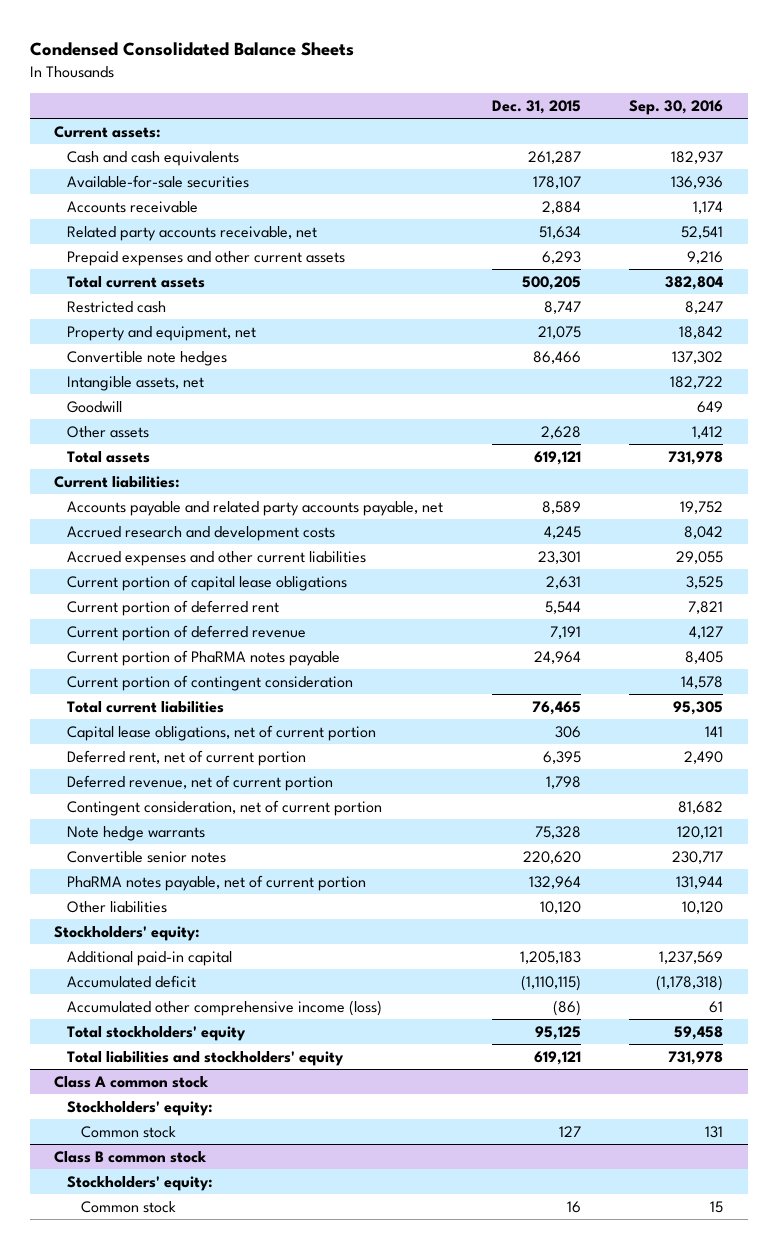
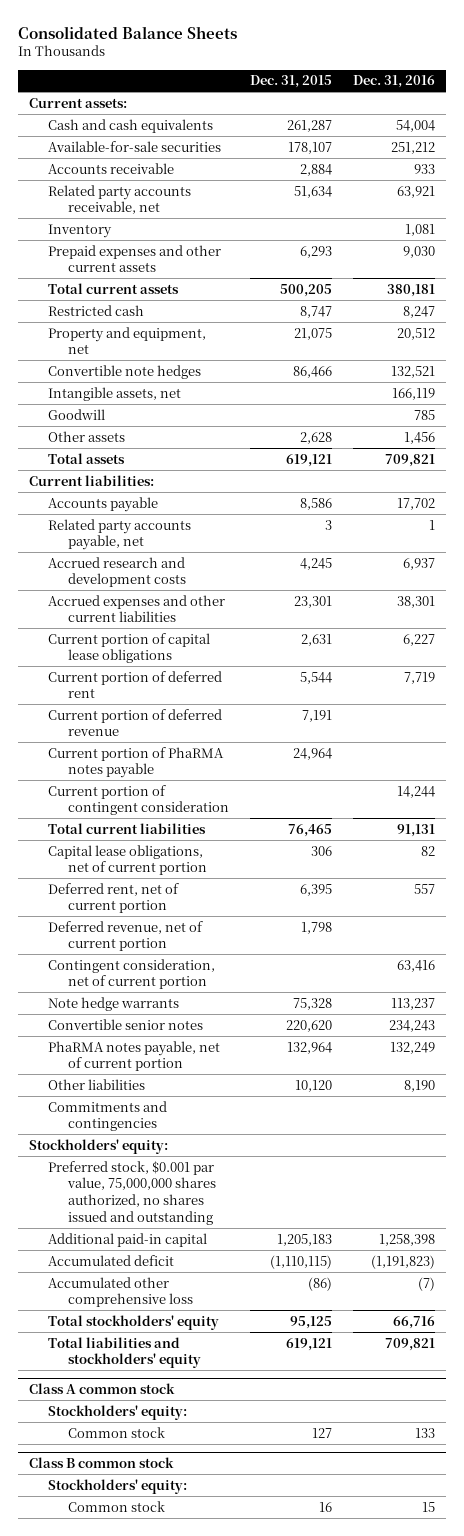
[29,41,354,56] Condensed Consolidated Balance Sheets -> [18,25,238,39] Consolidated Balance Sheets
[629,99,724,115] Sep. 30, 2016 -> none
none -> [353,75,436,89] Dec. 31, 2016
none -> [48,223,113,238] Inventory
[67,500,444,516] Accounts payable and related party accounts payable, net -> [48,496,159,512] Accounts payable
[541,500,581,514] 8,589 -> [299,497,332,510] 8,586
none -> [48,518,192,551] Related party accounts payable, net
none -> [48,1100,168,1132] Commitments and contingencies
none -> [48,1160,216,1225] Preferred stock, $0.001 par value, 75,000,000 shares authorized, no shares issued and outstanding
[67,999,383,1016] Accumulated other comprehensive income (loss) -> [48,1276,193,1308] Accumulated other comprehensive loss

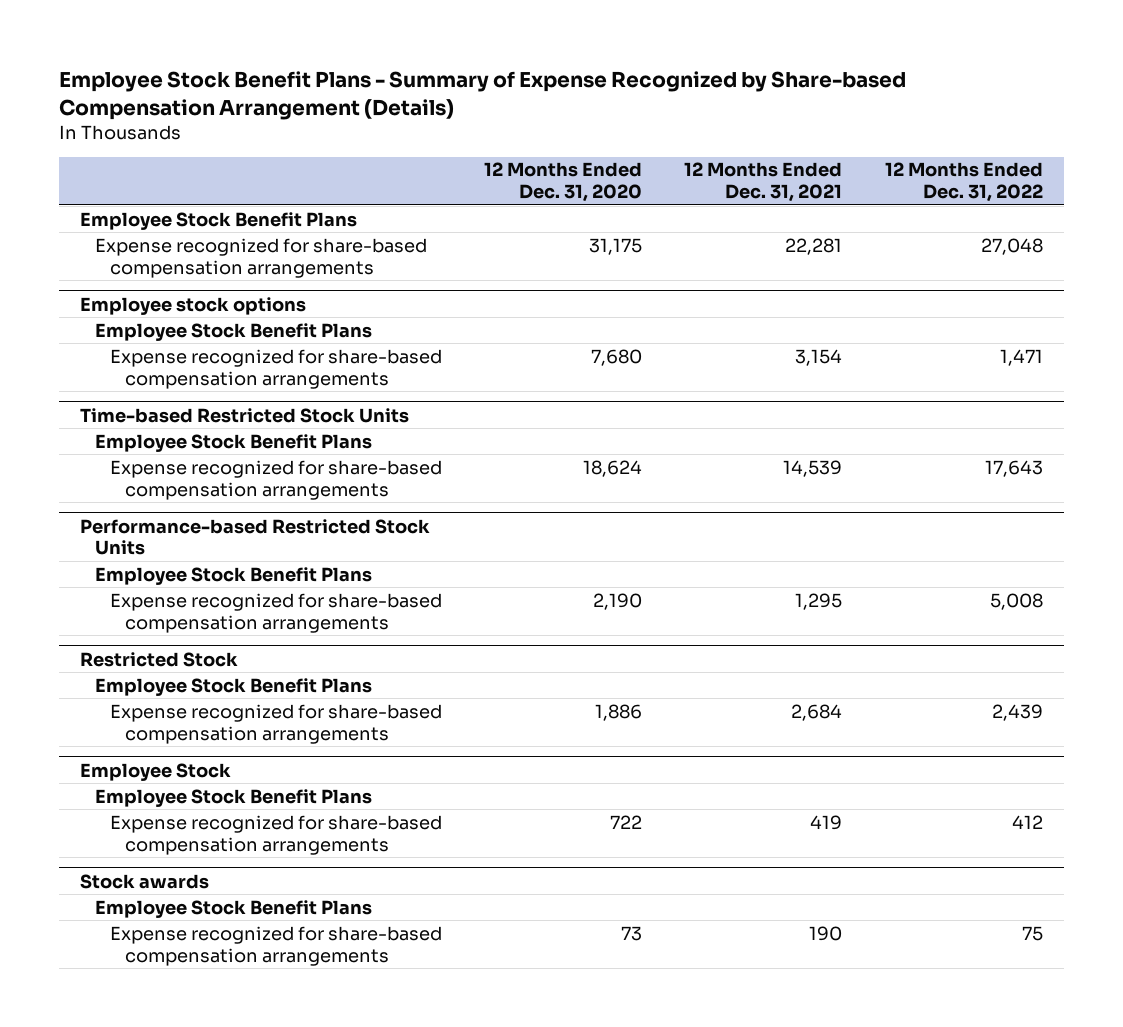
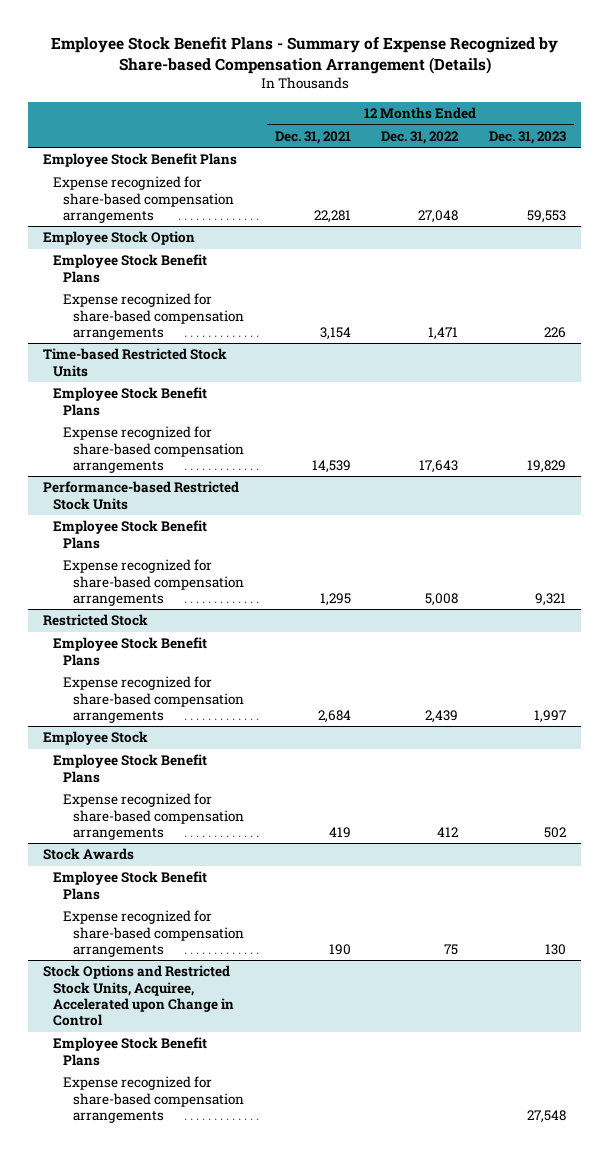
[484,162,643,203] 12 Months Ended Dec. 31, 2020 -> none
none -> [489,130,567,144] Dec. 31, 2023
[79,296,306,315] Employee stock options -> [43,231,196,246] Employee Stock Option
[79,873,209,889] Stock awards -> [43,848,135,861] Stock Awards
none -> [43,965,235,1027] Stock Options and Restricted Stock Units, Acquiree, Accelerated upon Change in Control
none -> [53,1037,208,1066] Employee Stock Benefit Plans
none -> [63,1076,245,1124] Expense recognized for share-based compensation arrangements

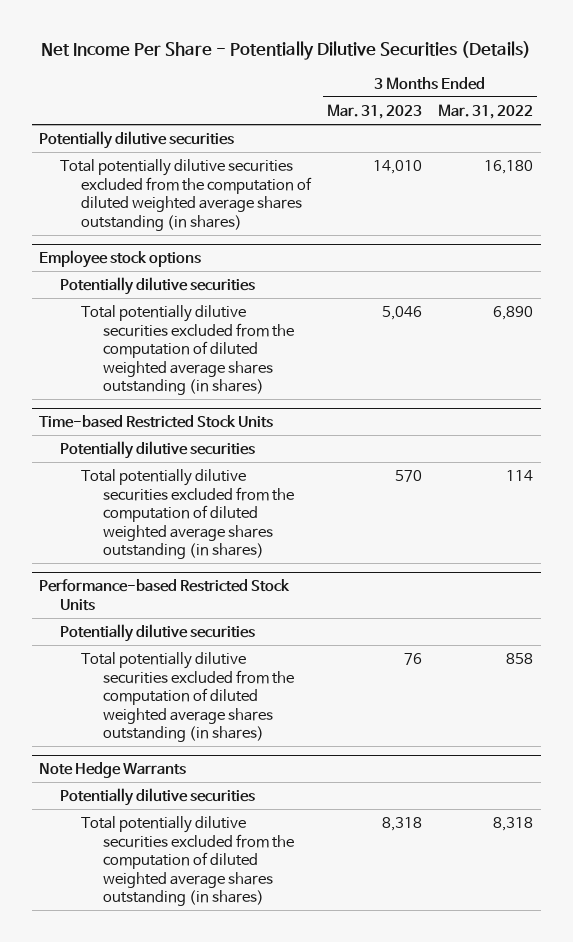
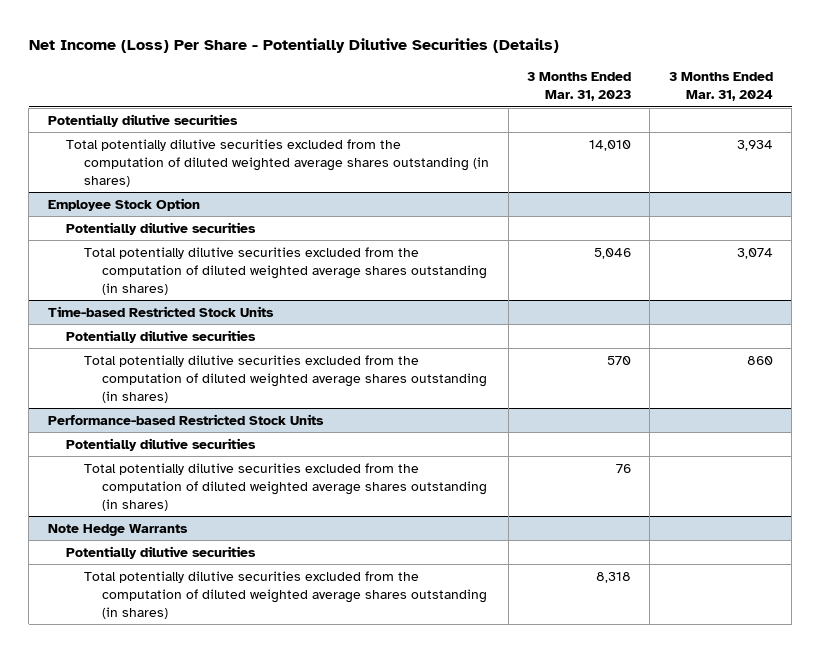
[41,40,532,60] Net Income Per Share - Potentially Dilutive Securities (Details) -> [28,38,559,54] Net Income (Loss) Per Share - Potentially Dilutive Securities (Details)
[438,103,534,119] Mar. 31, 2022 -> none
none -> [668,72,773,102] 3 Months Ended Mar. 31, 2024
[39,250,202,269] Employee stock options -> [47,197,200,211] Employee Stock Option

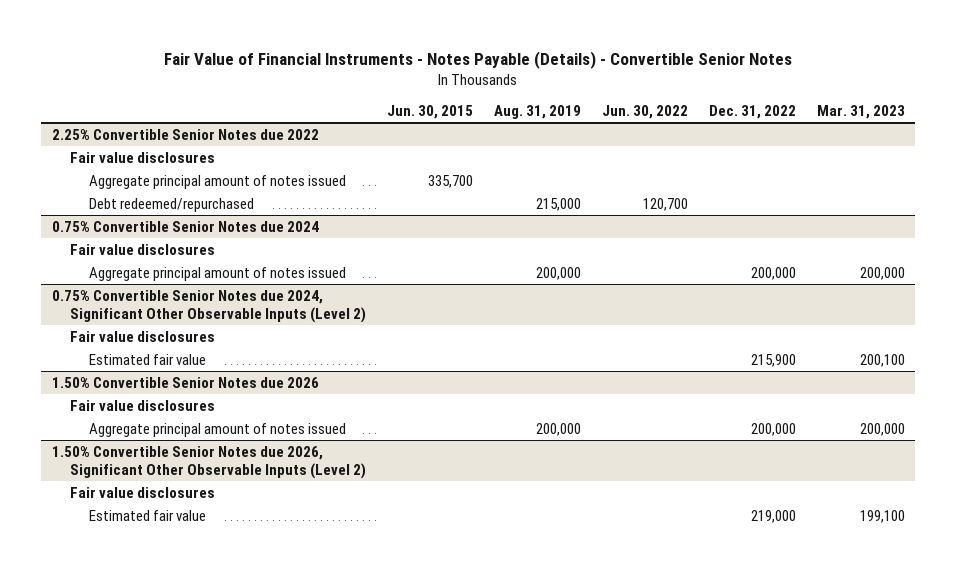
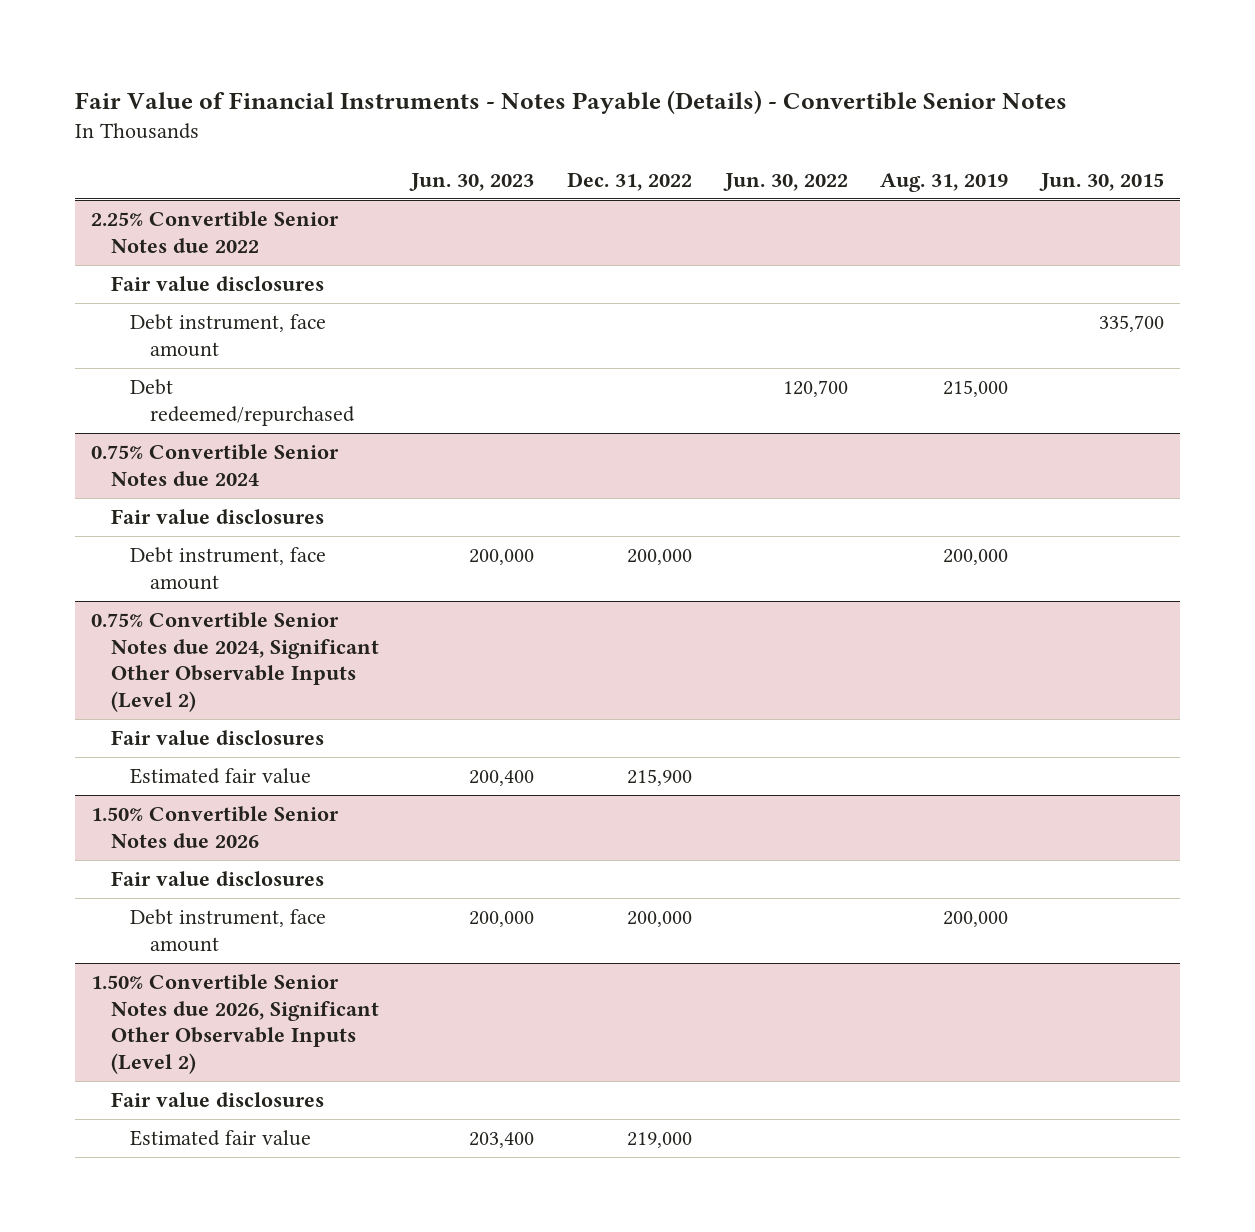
[816,105,905,120] Mar. 31, 2023 -> none
none -> [409,172,535,191] Jun. 30, 2023
[88,174,346,189] Aggregate principal amount of notes issued -> [130,314,327,357] Debt instrument, face amount
[88,266,346,281] Aggregate principal amount of notes issued -> [130,547,327,590] Debt instrument, face amount
[88,422,346,437] Aggregate principal amount of notes issued -> [130,909,327,952] Debt instrument, face amount

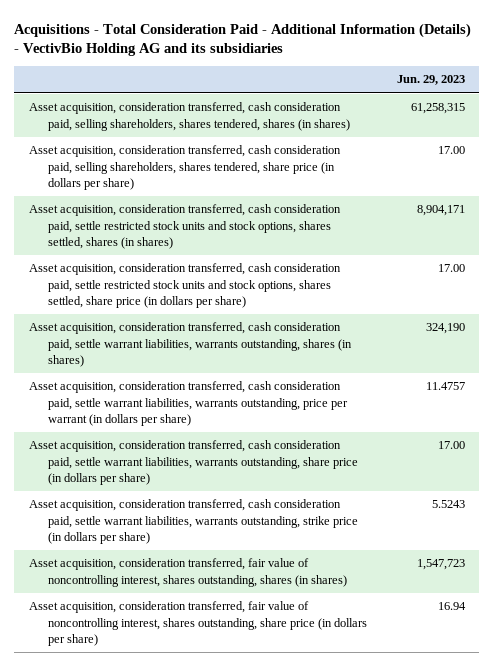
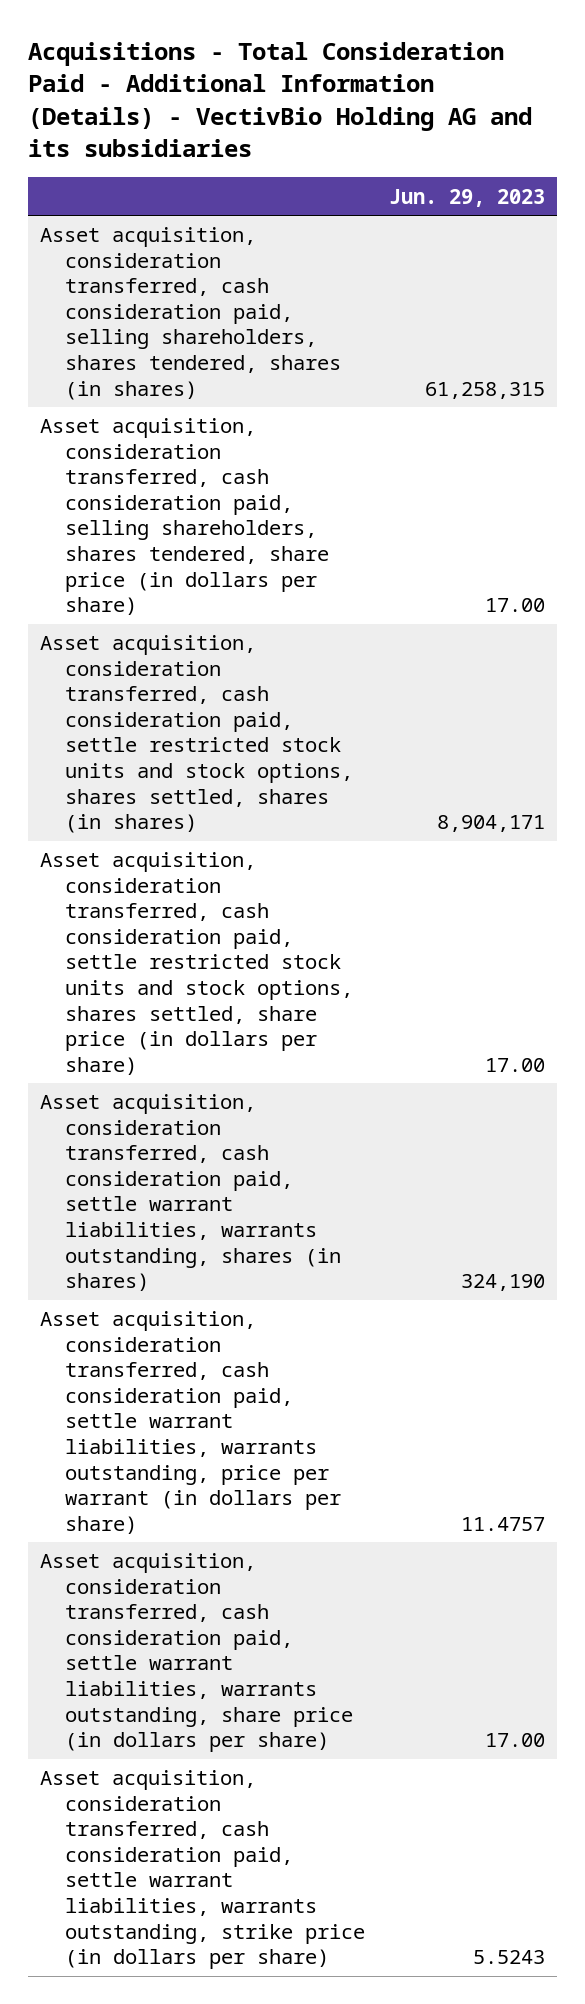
[28,558,348,587] Asset acquisition, consideration transferred, fair value of noncontrolling interest, shares outstanding, shares (in shares) -> none
[28,601,368,647] Asset acquisition, consideration transferred, fair value of noncontrolling interest, shares outstanding, share price (in dollars per share) -> none

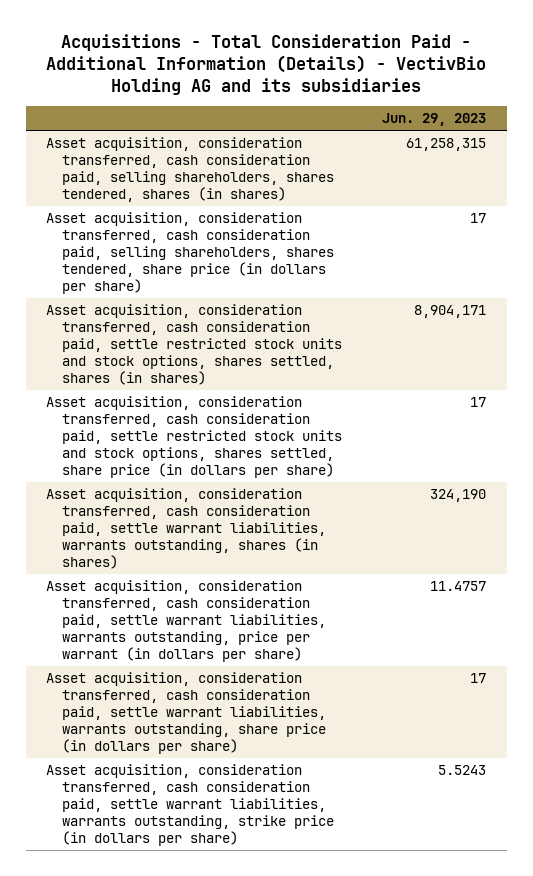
[484,598,545,613] 17.00 -> [470,213,487,224] 17
[484,1057,545,1072] 17.00 -> [470,397,487,408] 17
[484,1733,545,1748] 17.00 -> [470,673,487,684] 17

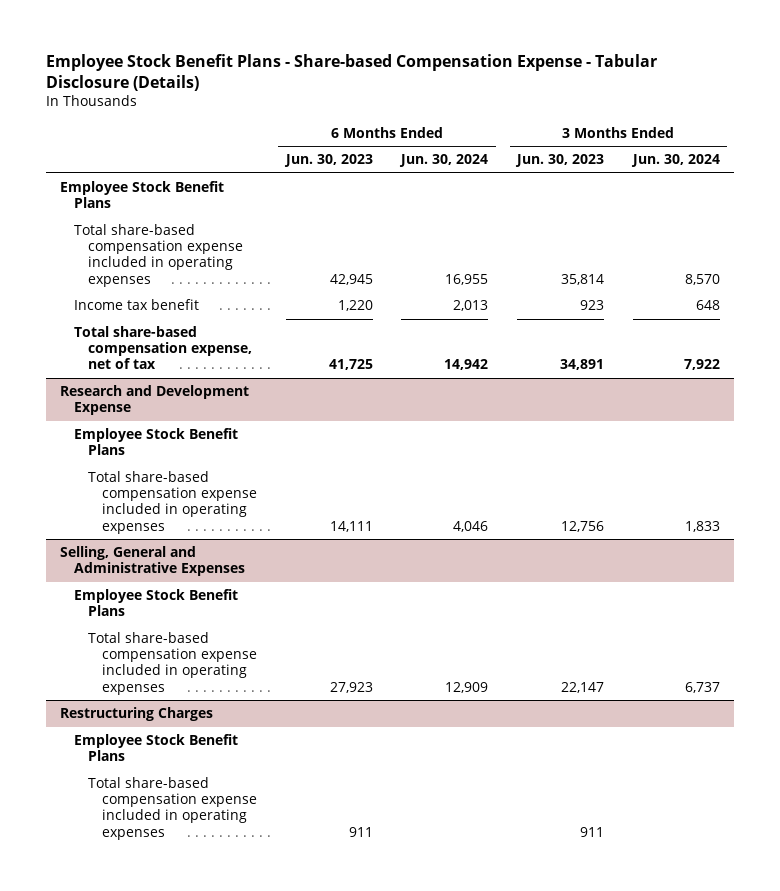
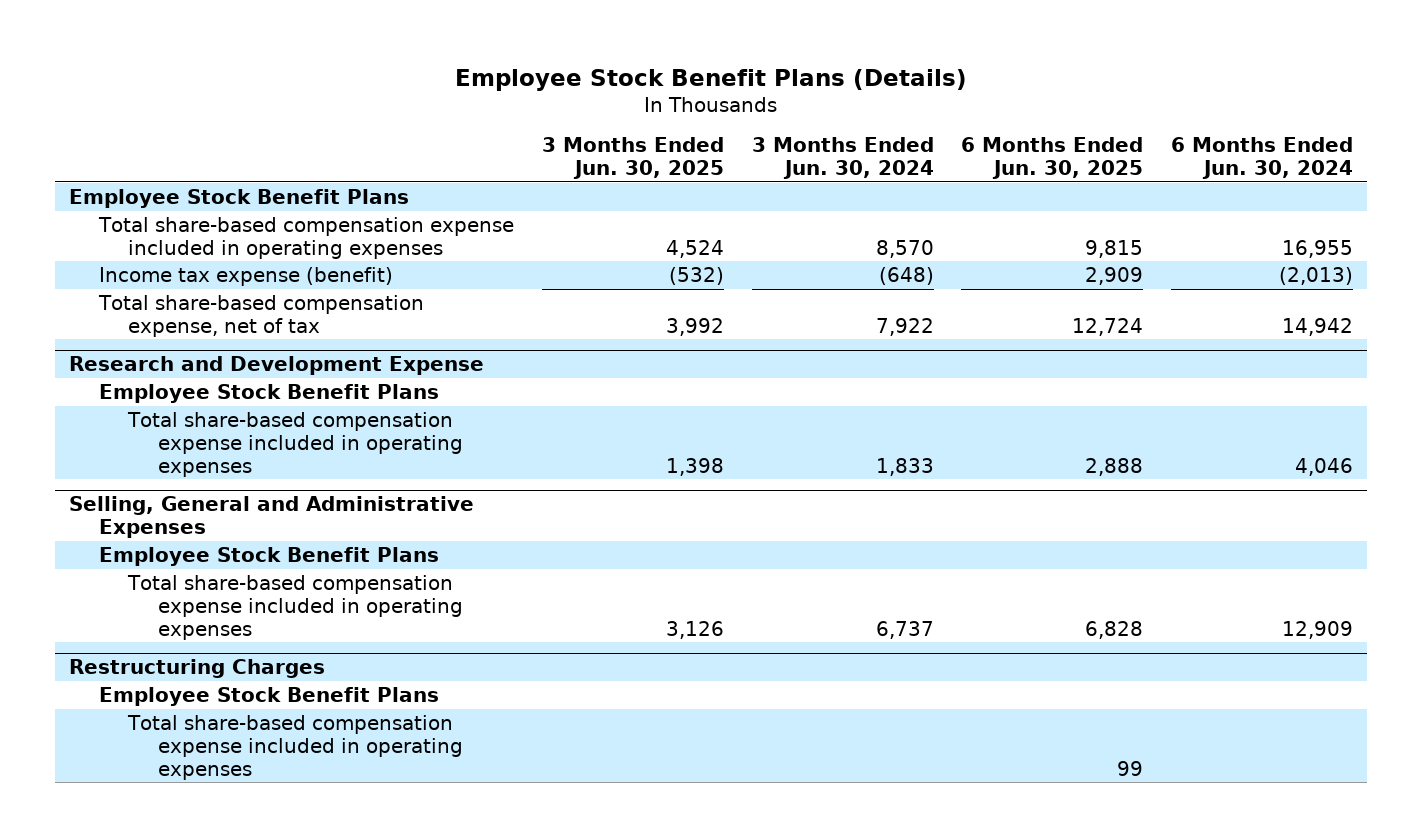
[45,53,657,91] Employee Stock Benefit Plans - Share-based Compensation Expense - Tabular Disclosure (Details) -> [455,68,968,91] Employee Stock Benefit Plans (Details)
[283,154,373,168] Jun. 30, 2023 -> none
[515,154,605,168] Jun. 30, 2023 -> none
none -> [541,137,724,180] 3 Months Ended Jun. 30, 2025
none -> [961,137,1144,180] 6 Months Ended Jun. 30, 2025
[73,299,199,311] Income tax benefit -> [98,266,393,286] Income tax expense (benefit)
[453,300,489,312] 2,013 -> [1279,266,1354,285] (2,013)
[695,300,720,311] 648 -> [878,266,934,285] (648)

